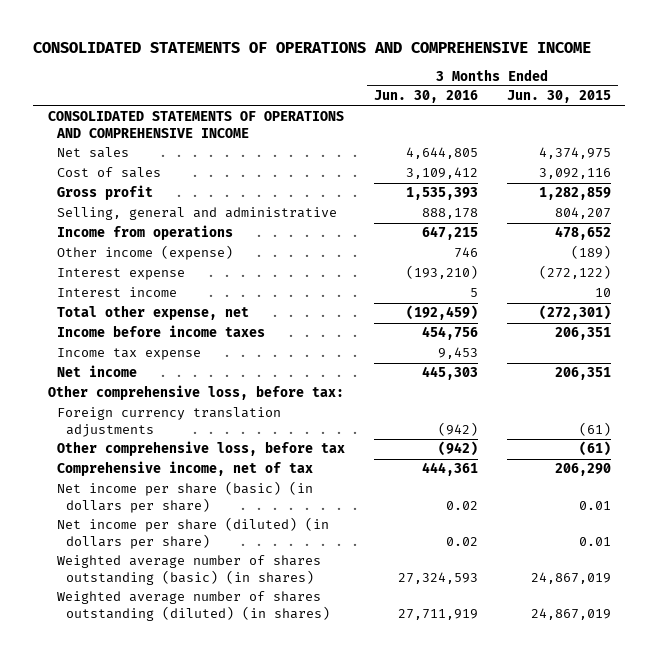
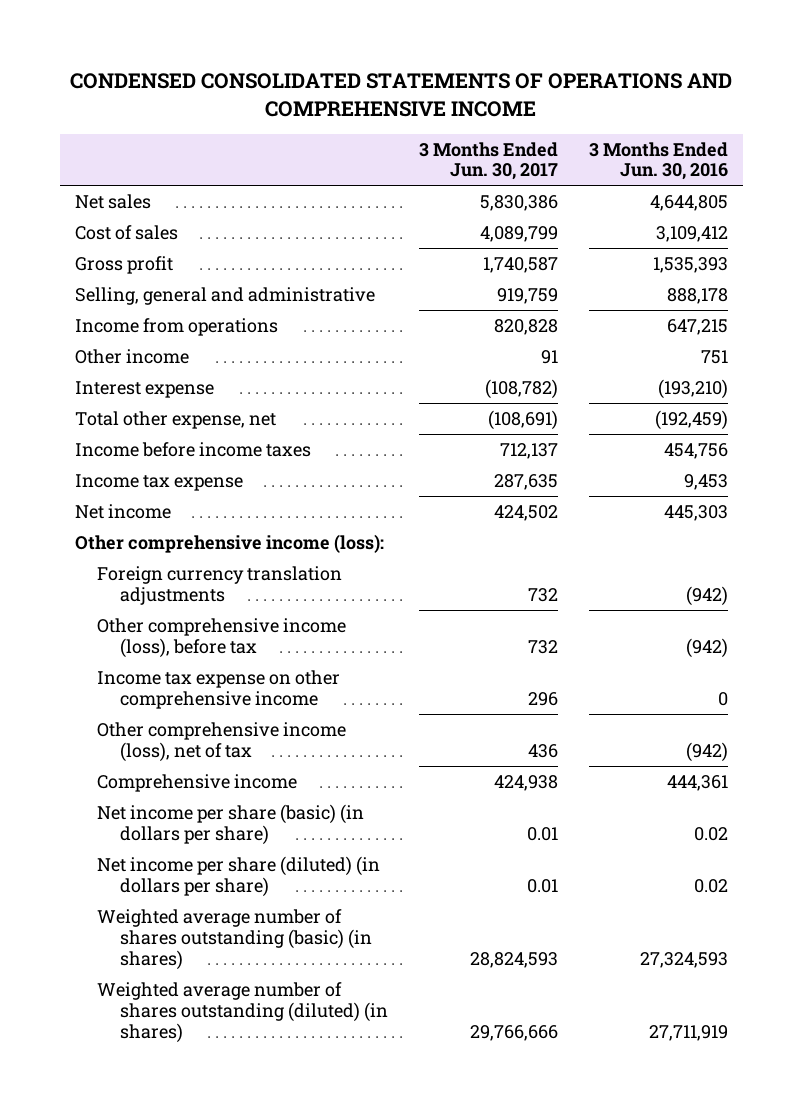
[33,42,592,54] CONSOLIDATED STATEMENTS OF OPERATIONS AND COMPREHENSIVE INCOME -> [70,72,733,117] CONDENSED CONSOLIDATED STATEMENTS OF OPERATIONS AND COMPREHENSIVE INCOME
[506,90,611,104] Jun. 30, 2015 -> none
none -> [418,141,558,181] 3 Months Ended Jun. 30, 2017
[47,111,344,138] CONSOLIDATED STATEMENTS OF OPERATIONS AND COMPREHENSIVE INCOME -> none
[56,245,233,261] Other income (expense) -> [75,348,190,364] Other income
[453,247,478,259] 746 -> [700,349,728,364] 751
[56,287,177,298] Interest income -> none
[47,385,344,401] Other comprehensive loss, before tax: -> [75,533,385,553] Other comprehensive income (loss):
[56,441,345,457] Other comprehensive loss, before tax -> [97,617,347,658] Other comprehensive income (loss), before tax
none -> [97,669,341,709] Income tax expense on other comprehensive income
none -> [97,721,347,762] Other comprehensive income (loss), net of tax
[56,461,313,477] Comprehensive income, net of tax -> [97,773,298,792] Comprehensive income

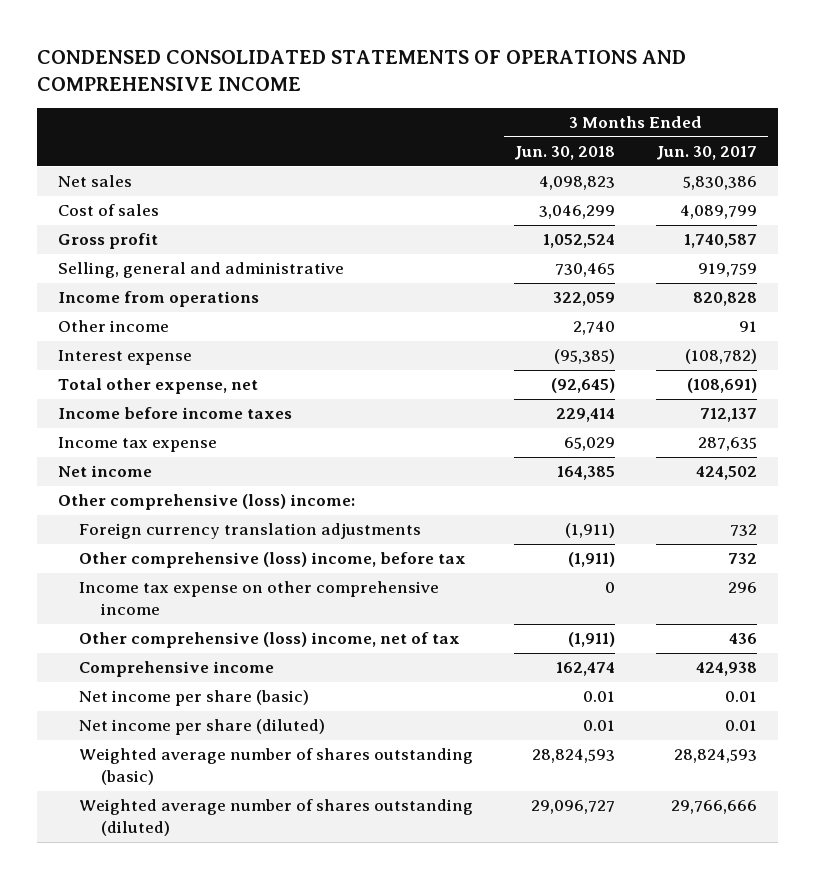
[588,141,728,181] 3 Months Ended Jun. 30, 2016 -> none
none -> [514,146,616,161] Jun. 30, 2018
[75,533,385,553] Other comprehensive income (loss): -> [57,494,355,511] Other comprehensive (loss) income:
[97,617,347,658] Other comprehensive income (loss), before tax -> [79,552,467,569] Other comprehensive (loss) income, before tax
[97,721,347,762] Other comprehensive income (loss), net of tax -> [79,632,461,649] Other comprehensive (loss) income, net of tax
[97,803,365,845] Net income per share (basic) (in dollars per share) -> [79,690,310,707] Net income per share (basic)
[97,855,381,897] Net income per share (diluted) (in dollars per share) -> [79,719,326,736] Net income per share (diluted)
[97,908,372,970] Weighted average number of shares outstanding (basic) (in shares) -> [79,748,474,786] Weighted average number of shares outstanding (basic)
[97,981,388,1043] Weighted average number of shares outstanding (diluted) (in shares) -> [79,799,474,837] Weighted average number of shares outstanding (diluted)

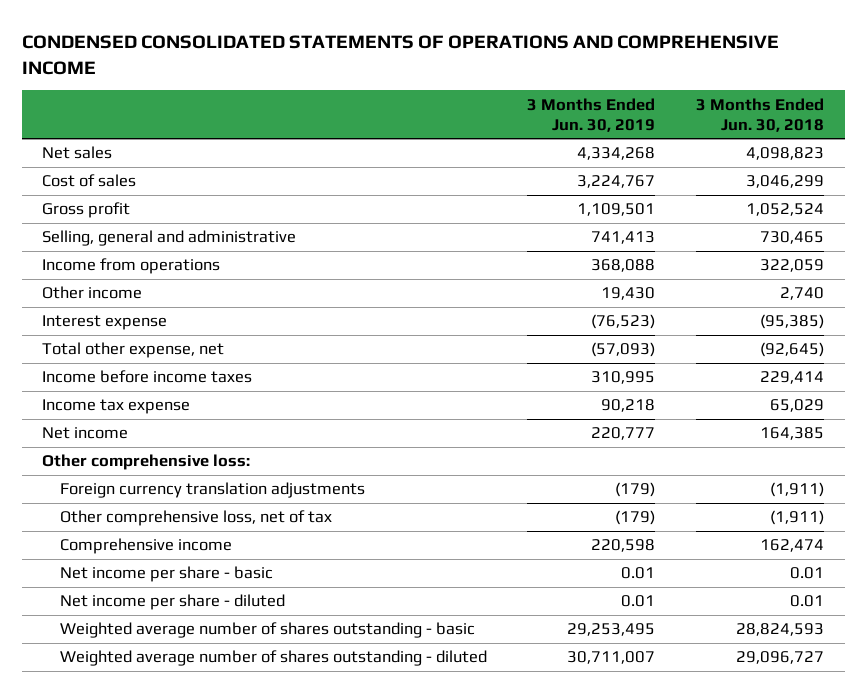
[656,146,758,161] Jun. 30, 2017 -> none
none -> [527,97,656,132] 3 Months Ended Jun. 30, 2019
[57,494,355,511] Other comprehensive (loss) income: -> [42,454,251,471] Other comprehensive loss:
[79,552,467,569] Other comprehensive (loss) income, before tax -> none
[79,581,440,616] Income tax expense on other comprehensive income -> none
[79,632,461,649] Other comprehensive (loss) income, net of tax -> [59,510,332,527] Other comprehensive loss, net of tax
[79,690,310,707] Net income per share (basic) -> [59,566,273,583] Net income per share - basic
[79,719,326,736] Net income per share (diluted) -> [59,594,285,611] Net income per share - diluted
[79,748,474,786] Weighted average number of shares outstanding (basic) -> [59,622,475,639] Weighted average number of shares outstanding - basic
[79,799,474,837] Weighted average number of shares outstanding (diluted) -> [59,650,487,667] Weighted average number of shares outstanding - diluted

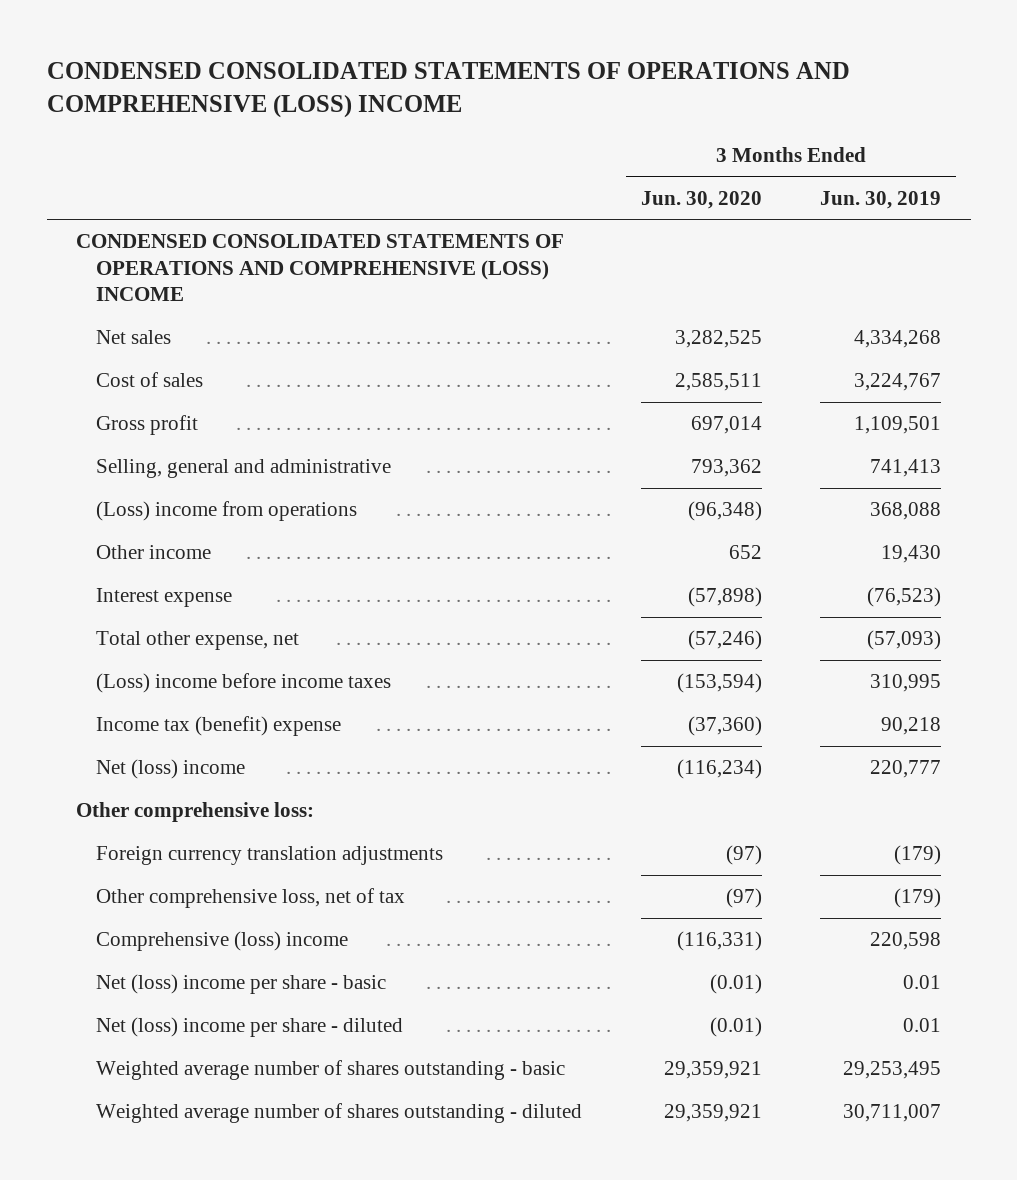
[22,34,780,75] CONDENSED CONSOLIDATED STATEMENTS OF OPERATIONS AND COMPREHENSIVE INCOME -> [46,62,850,119] CONDENSED CONSOLIDATED STATEMENTS OF OPERATIONS AND COMPREHENSIVE (LOSS) INCOME
[696,97,825,132] 3 Months Ended Jun. 30, 2018 -> none
none -> [640,190,762,209] Jun. 30, 2020
none -> [75,234,564,302] CONDENSED CONSOLIDATED STATEMENTS OF OPERATIONS AND COMPREHENSIVE (LOSS) INCOME
[42,258,221,275] Income from operations -> [95,501,357,522] (Loss) income from operations
[42,370,253,384] Income before income taxes -> [95,673,391,694] (Loss) income before income taxes
[42,399,191,415] Income tax expense -> [95,716,341,737] Income tax (benefit) expense
[42,427,129,440] Net income -> [95,759,245,780] Net (loss) income
[59,538,232,555] Comprehensive income -> [95,931,348,952] Comprehensive (loss) income
[59,566,273,583] Net income per share - basic -> [95,974,386,995] Net (loss) income per share - basic
[59,594,285,611] Net income per share - diluted -> [95,1017,403,1038] Net (loss) income per share - diluted

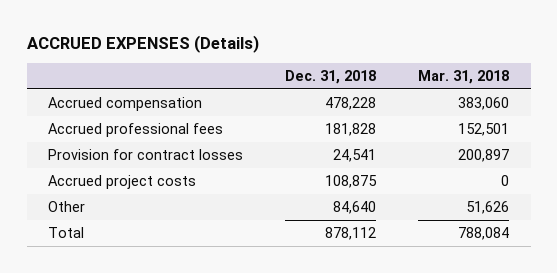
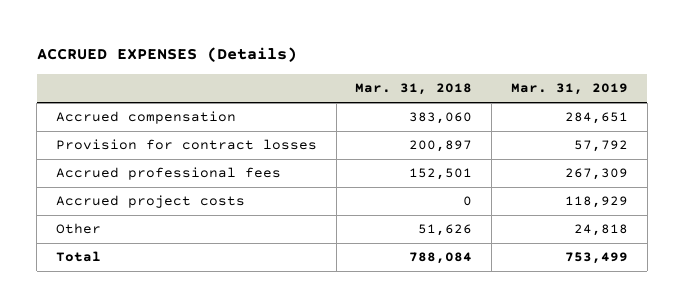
[285,70,377,85] Dec. 31, 2018 -> none
none -> [511,83,629,96] Mar. 31, 2019
[47,122,223,137] Accrued professional fees -> [55,167,281,181] Accrued professional fees

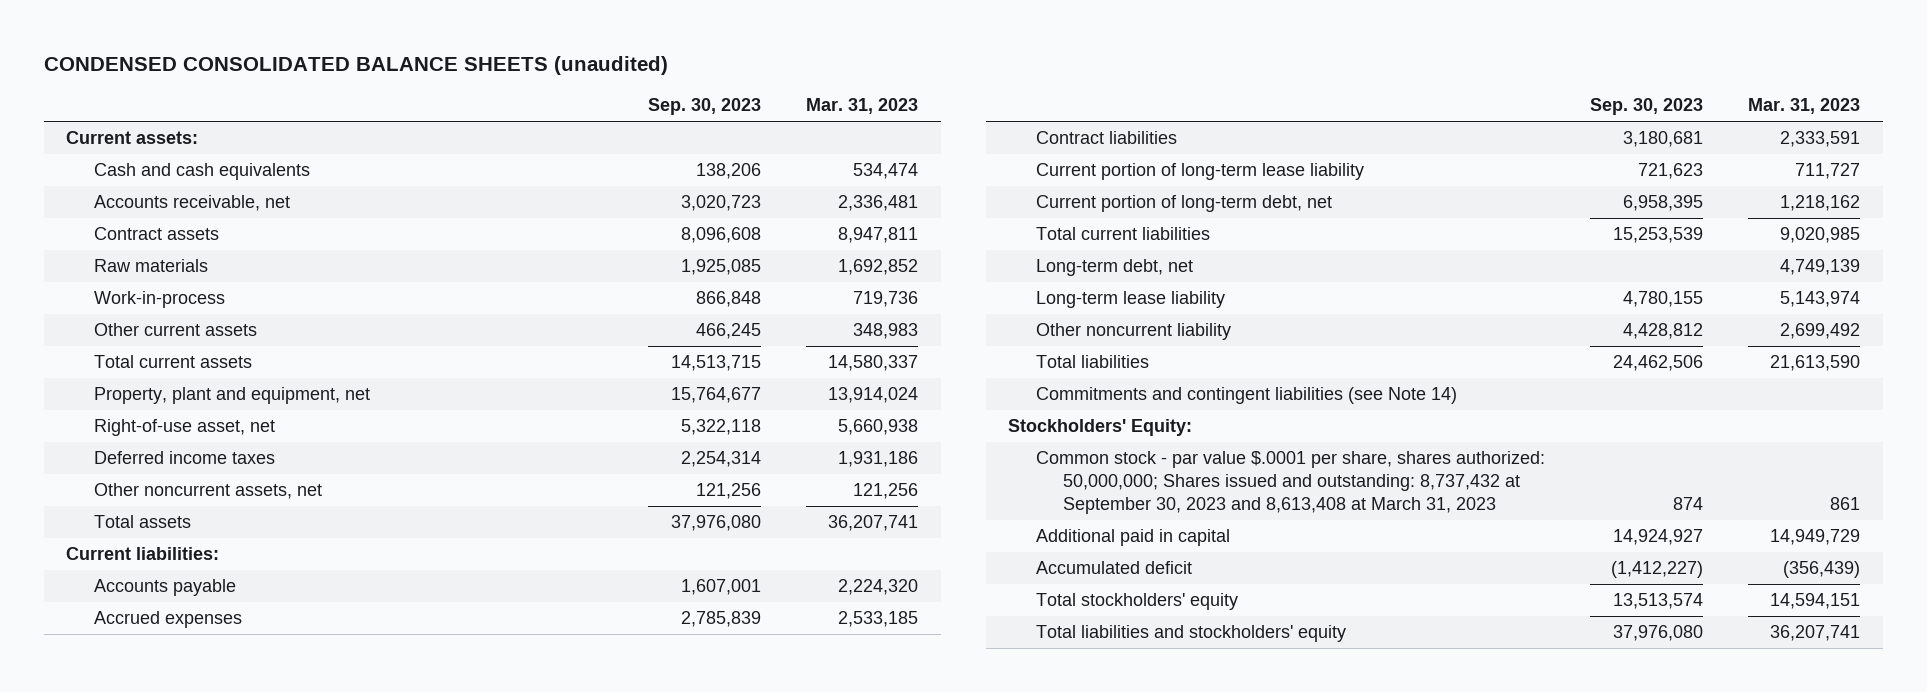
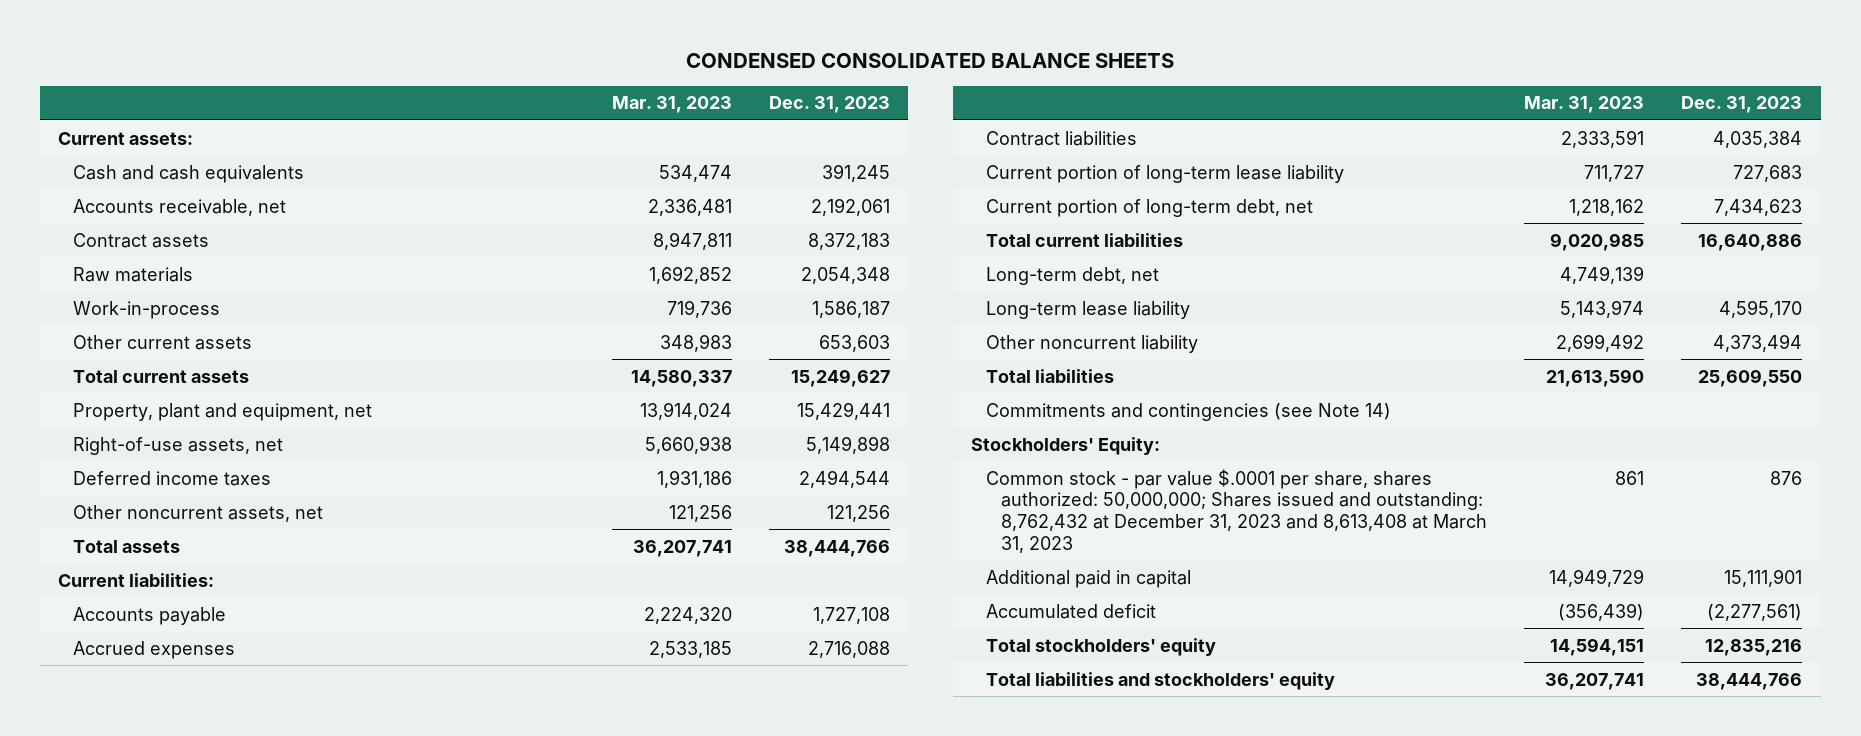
[43,56,668,76] CONDENSED CONSOLIDATED BALANCE SHEETS (unaudited) -> [686,52,1175,68] CONDENSED CONSOLIDATED BALANCE SHEETS
[648,98,762,116] Sep. 30, 2023 -> none
none -> [768,96,890,114] Dec. 31, 2023
[93,419,275,437] Right-of-use asset, net -> [73,436,284,455] Right-of-use assets, net
[1035,387,1457,405] Commitments and contingent liabilities (see Note 14) -> [986,402,1392,421] Commitments and contingencies (see Note 14)
[1035,451,1545,515] Common stock - par value $.0001 per share, shares authorized: 50,000,000; Shares issued and outstanding: 8,737,432 at September 30, 2023 and 8,613,408 at March 31, 2023 -> [986,468,1488,553] Common stock - par value $.0001 per share, shares authorized: 50,000,000; Shares issued and outstanding: 8,762,432 at December 31, 2023 and 8,613,408 at March 31, 2023

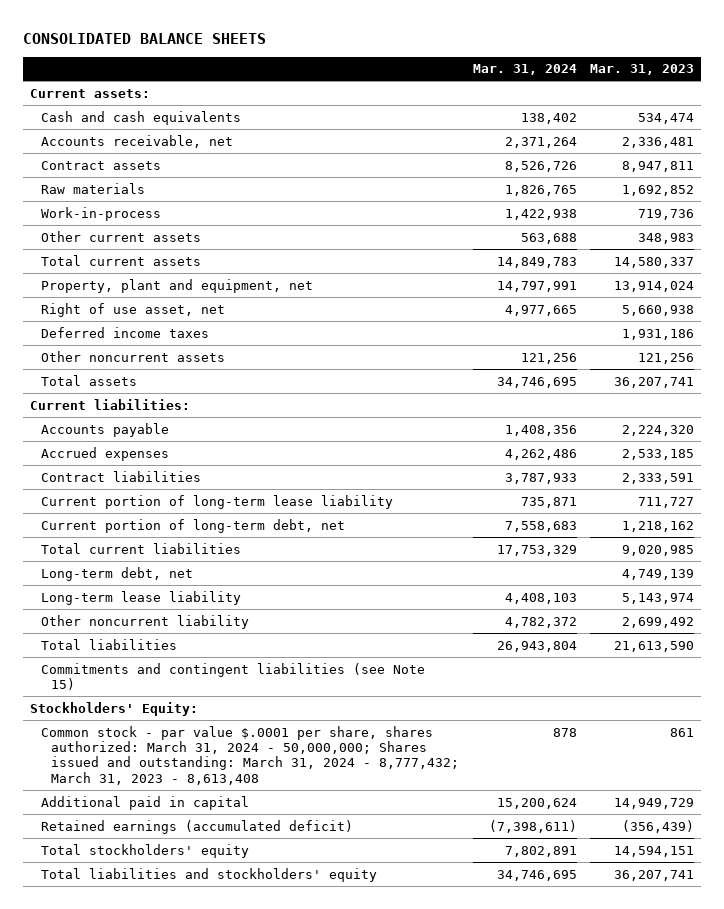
[686,52,1175,68] CONDENSED CONSOLIDATED BALANCE SHEETS -> [23,32,267,44] CONSOLIDATED BALANCE SHEETS
[768,96,890,114] Dec. 31, 2023 -> none
none -> [472,64,577,76] Mar. 31, 2024
[73,436,284,455] Right-of-use assets, net -> [40,302,225,317] Right of use asset, net
[73,504,324,522] Other noncurrent assets, net -> [40,350,225,362] Other noncurrent assets
[986,402,1392,421] Commitments and contingencies (see Note 14) -> [40,662,425,690] Commitments and contingent liabilities (see Note 15)
[986,468,1488,553] Common stock - par value $.0001 per share, shares authorized: 50,000,000; Shares issued and outstanding: 8,762,432 at December 31, 2023 and 8,613,408 at March 31, 2023 -> [40,725,460,785] Common stock - par value $.0001 per share, shares authorized: March 31, 2024 - 50,000,000; Shares issued and outstanding: March 31, 2024 - 8,777,432; March 31, 2023 - 8,613,408
[986,603,1157,619] Accumulated deficit -> [40,819,353,834] Retained earnings (accumulated deficit)

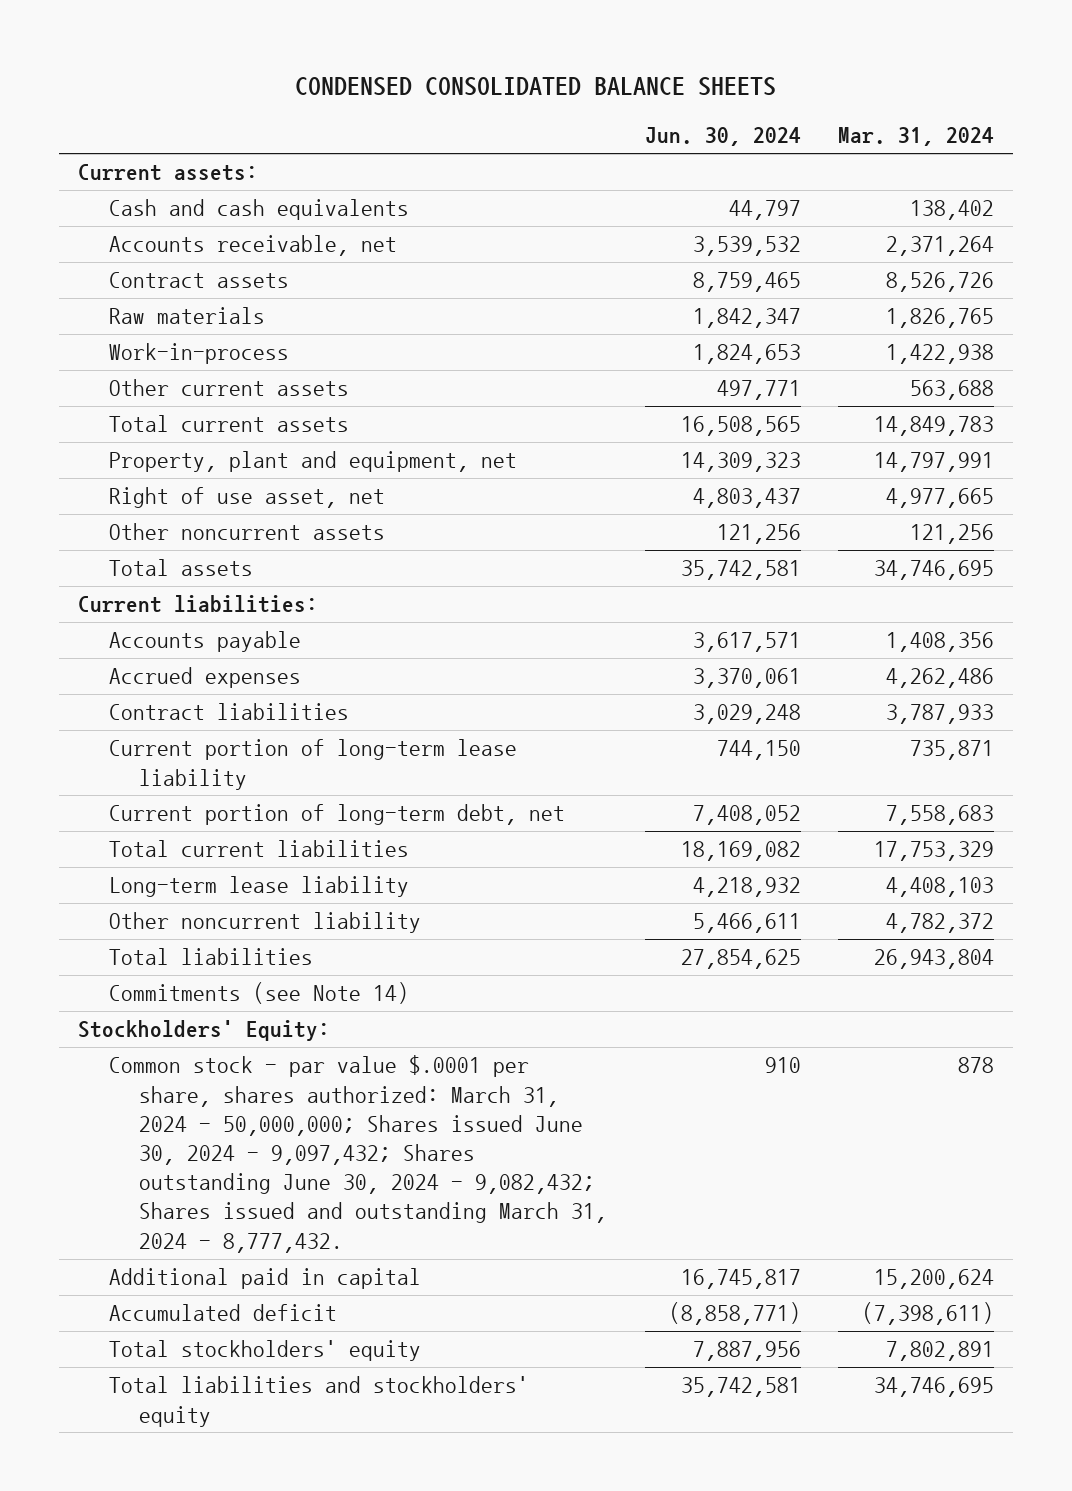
[23,32,267,44] CONSOLIDATED BALANCE SHEETS -> [295,77,777,97] CONDENSED CONSOLIDATED BALANCE SHEETS
[590,64,695,76] Mar. 31, 2023 -> none
none -> [644,127,801,147] Jun. 30, 2024
[40,326,209,338] Deferred income taxes -> none
[40,566,193,581] Long-term debt, net -> none
[40,662,425,690] Commitments and contingent liabilities (see Note 15) -> [108,982,409,1005] Commitments (see Note 14)
[40,725,460,785] Common stock - par value $.0001 per share, shares authorized: March 31, 2024 - 50,000,000; Shares issued and outstanding: March 31, 2024 - 8,777,432; March 31, 2023 - 8,613,408 -> [108,1055,607,1253] Common stock - par value $.0001 per share, shares authorized: March 31, 2024 - 50,000,000; Shares issued June 30, 2024 - 9,097,432; Shares outstanding June 30, 2024 - 9,082,432; Shares issued and outstanding March 31, 2024 - 8,777,432.
[40,819,353,834] Retained earnings (accumulated deficit) -> [108,1304,337,1322] Accumulated deficit

